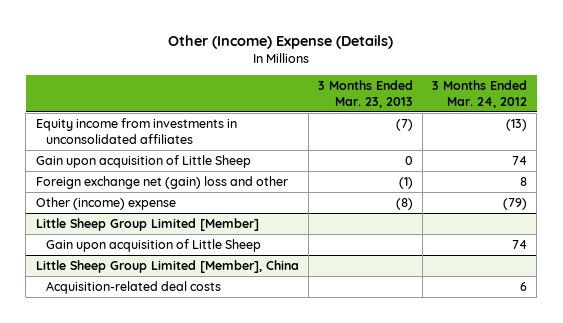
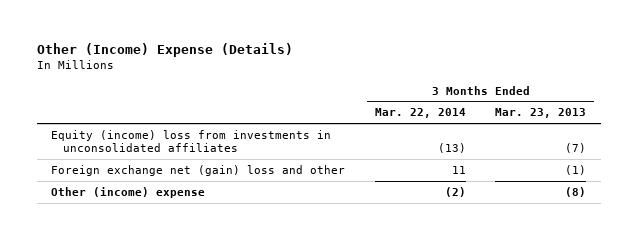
[432,80,528,108] 3 Months Ended Mar. 24, 2012 -> none
none -> [374,108,466,119] Mar. 22, 2014
[35,155,251,169] Gain upon acquisition of Little Sheep -> none
[35,118,237,144] Equity income from investments in unconsolidated affiliates -> [51,129,332,152] Equity (income) loss from investments in unconsolidated affiliates
[35,218,259,232] Little Sheep Group Limited [Member] -> none
[45,239,261,253] Gain upon acquisition of Little Sheep -> none
[35,260,299,274] Little Sheep Group Limited [Member], China -> none
[45,281,221,295] Acquisition-related deal costs -> none

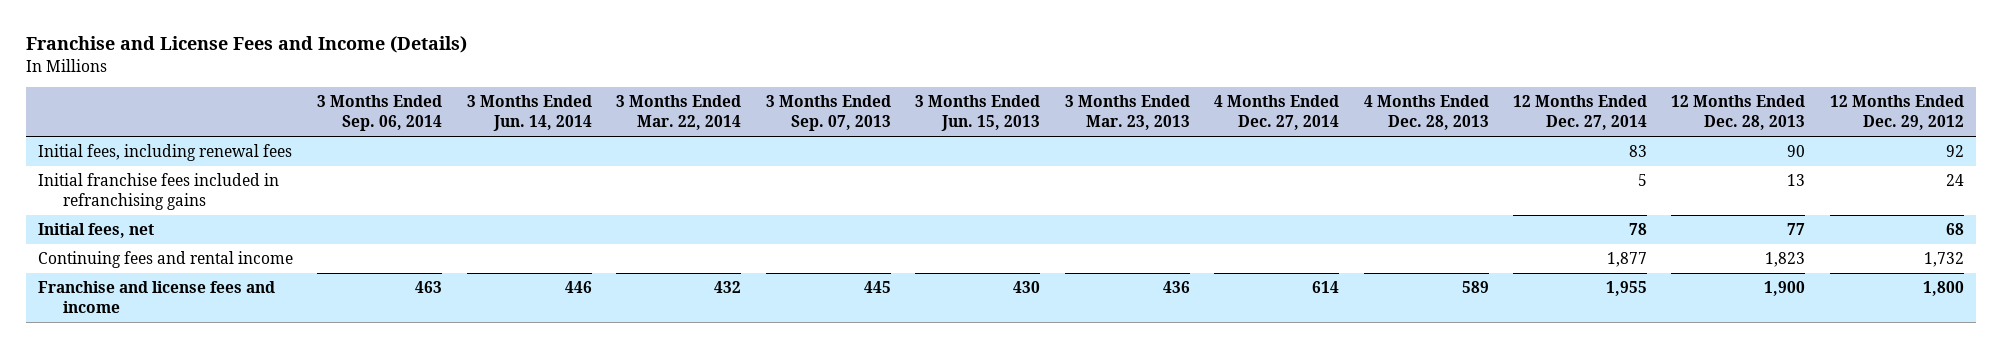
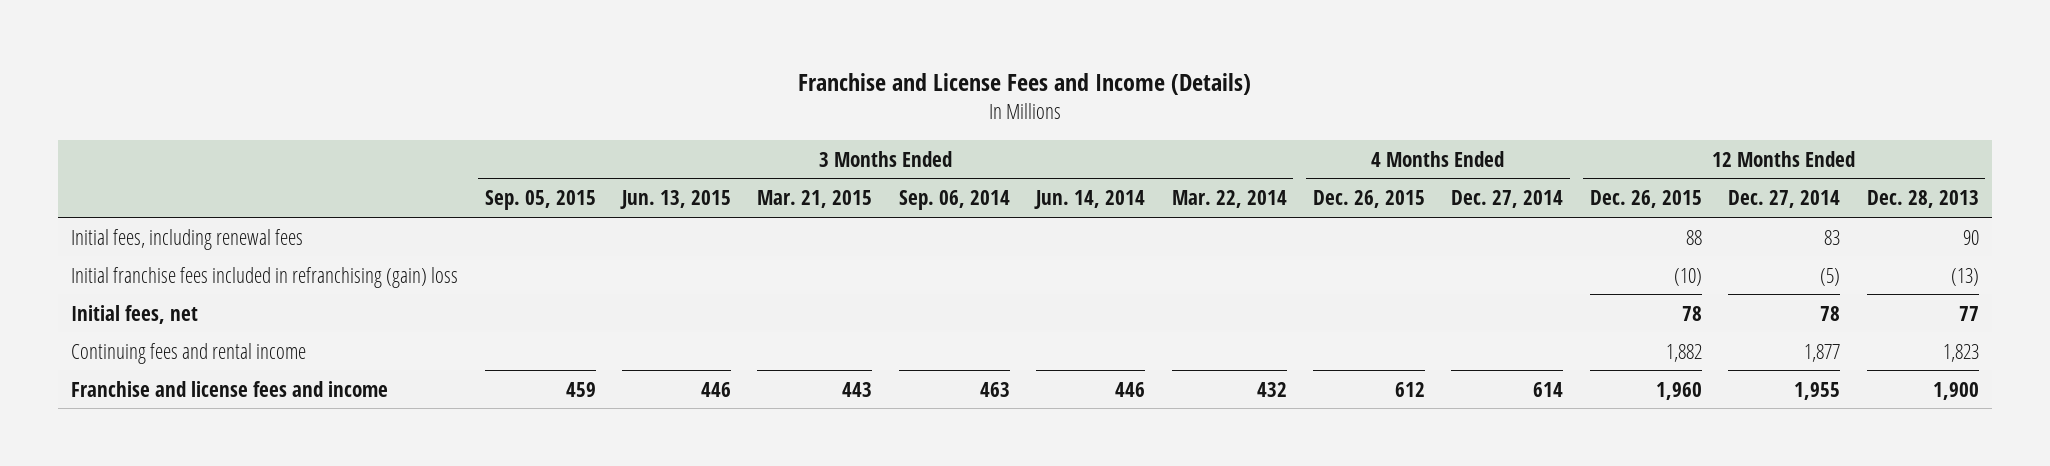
[765,95,891,132] 3 Months Ended Sep. 07, 2013 -> none
[915,95,1041,132] 3 Months Ended Jun. 15, 2013 -> none
[1064,95,1190,131] 3 Months Ended Mar. 23, 2013 -> none
[1363,95,1489,131] 4 Months Ended Dec. 28, 2013 -> none
[1829,95,1964,131] 12 Months Ended Dec. 29, 2012 -> none
none -> [484,190,596,211] Sep. 05, 2015
none -> [619,190,731,210] Jun. 13, 2015
none -> [757,190,873,209] Mar. 21, 2015
none -> [1312,190,1425,209] Dec. 26, 2015
none -> [1589,190,1702,209] Dec. 26, 2015
[38,173,280,211] Initial franchise fees included in refranchising gains -> [71,266,459,288] Initial franchise fees included in refranchising (gain) loss
[1637,174,1647,187] 5 -> [1820,267,1841,286] (5)
[1787,174,1806,187] 13 -> [1950,267,1979,286] (13)

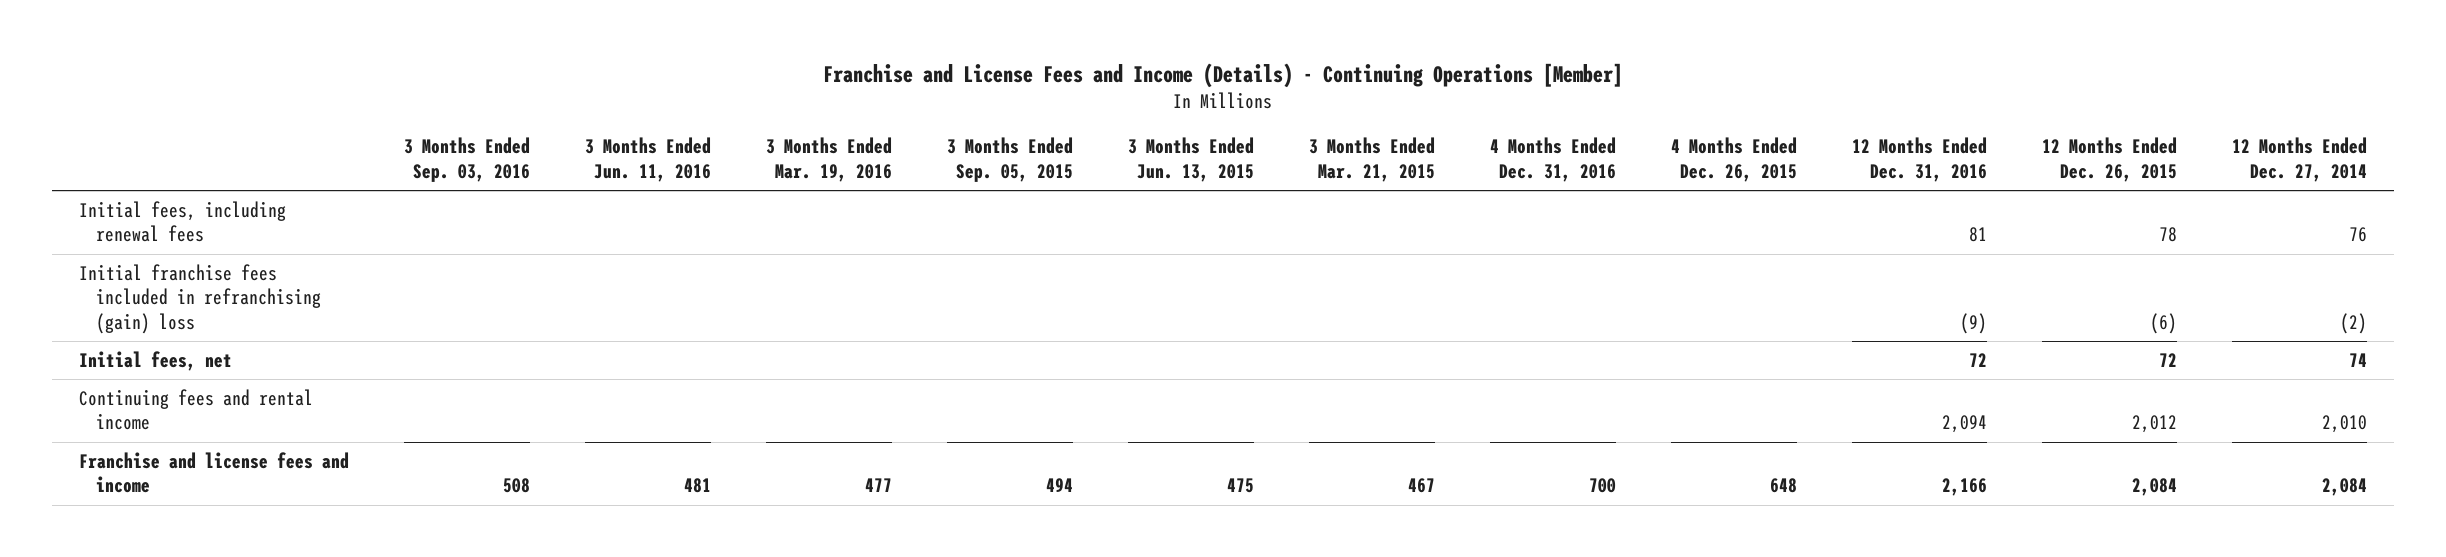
[797,72,1251,95] Franchise and License Fees and Income (Details) -> [822,62,1623,88] Franchise and License Fees and Income (Details) - Continuing Operations [Member]
[898,190,1010,211] Sep. 06, 2014 -> none
[1034,190,1146,210] Jun. 14, 2014 -> none
[1171,190,1287,209] Mar. 22, 2014 -> none
[1451,190,1564,209] Dec. 27, 2014 -> none
[1866,190,1979,209] Dec. 28, 2013 -> none
none -> [404,137,531,182] 3 Months Ended Sep. 03, 2016
none -> [585,137,712,182] 3 Months Ended Jun. 11, 2016
none -> [766,137,893,182] 3 Months Ended Mar. 19, 2016
none -> [1489,137,1616,182] 4 Months Ended Dec. 31, 2016
none -> [1851,137,1987,182] 12 Months Ended Dec. 31, 2016
[1685,229,1702,245] 88 -> [2158,227,2177,243] 78
[1824,229,1841,245] 83 -> [2348,227,2367,243] 76
[1673,267,1702,286] (10) -> [2149,313,2177,335] (6)
[1820,267,1841,286] (5) -> [2339,313,2367,335] (2)
[1681,305,1702,321] 78 -> [2158,352,2177,367] 72
[1820,305,1841,321] 78 -> [2348,352,2367,367] 74
[1665,343,1702,362] 1,882 -> [2131,415,2177,434] 2,012
[1804,343,1841,362] 1,877 -> [2321,415,2367,434] 2,010
[565,381,596,397] 459 -> [1045,478,1073,493] 494
[700,381,731,397] 446 -> [1226,478,1254,494] 475
[842,381,873,397] 443 -> [1407,478,1435,494] 467
[1394,381,1425,397] 612 -> [1769,478,1797,494] 648
[1655,381,1702,400] 1,960 -> [2131,478,2177,497] 2,084
[1794,381,1841,400] 1,955 -> [2321,478,2367,497] 2,084

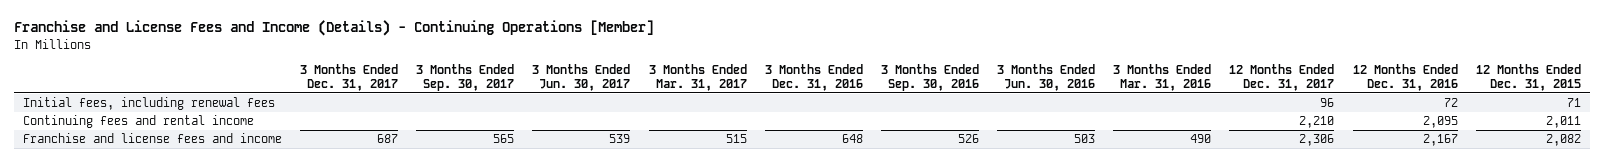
[404,137,531,182] 3 Months Ended Sep. 03, 2016 -> none
[585,137,712,182] 3 Months Ended Jun. 11, 2016 -> none
[766,137,893,182] 3 Months Ended Mar. 19, 2016 -> none
[946,137,1073,182] 3 Months Ended Sep. 05, 2015 -> none
[1127,137,1254,182] 3 Months Ended Jun. 13, 2015 -> none
[1308,137,1435,182] 3 Months Ended Mar. 21, 2015 -> none
[1489,137,1616,182] 4 Months Ended Dec. 31, 2016 -> none
[1670,137,1797,182] 4 Months Ended Dec. 26, 2015 -> none
[2041,137,2177,182] 12 Months Ended Dec. 26, 2015 -> none
[2231,137,2367,182] 12 Months Ended Dec. 27, 2014 -> none
none -> [300,63,399,92] 3 Months Ended Dec. 31, 2017
none -> [416,63,515,92] 3 Months Ended Sep. 30, 2017
none -> [532,63,631,92] 3 Months Ended Jun. 30, 2017
none -> [648,63,747,92] 3 Months Ended Mar. 31, 2017
none -> [764,63,863,92] 3 Months Ended Dec. 31, 2016
none -> [880,63,979,92] 3 Months Ended Sep. 30, 2016
none -> [997,63,1096,92] 3 Months Ended Jun. 30, 2016
none -> [1113,63,1212,92] 3 Months Ended Mar. 31, 2016
none -> [1229,63,1335,92] 12 Months Ended Dec. 31, 2017
none -> [1475,63,1581,92] 12 Months Ended Dec. 31, 2015
[79,263,321,335] Initial franchise fees included in refranchising (gain) loss -> none
[79,350,233,371] Initial fees, net -> none
[1968,227,1987,243] 81 -> [1443,97,1458,107] 72
[1941,415,1987,434] 2,094 -> [1422,115,1458,128] 2,095
[1941,478,1987,497] 2,166 -> [1422,133,1458,146] 2,167

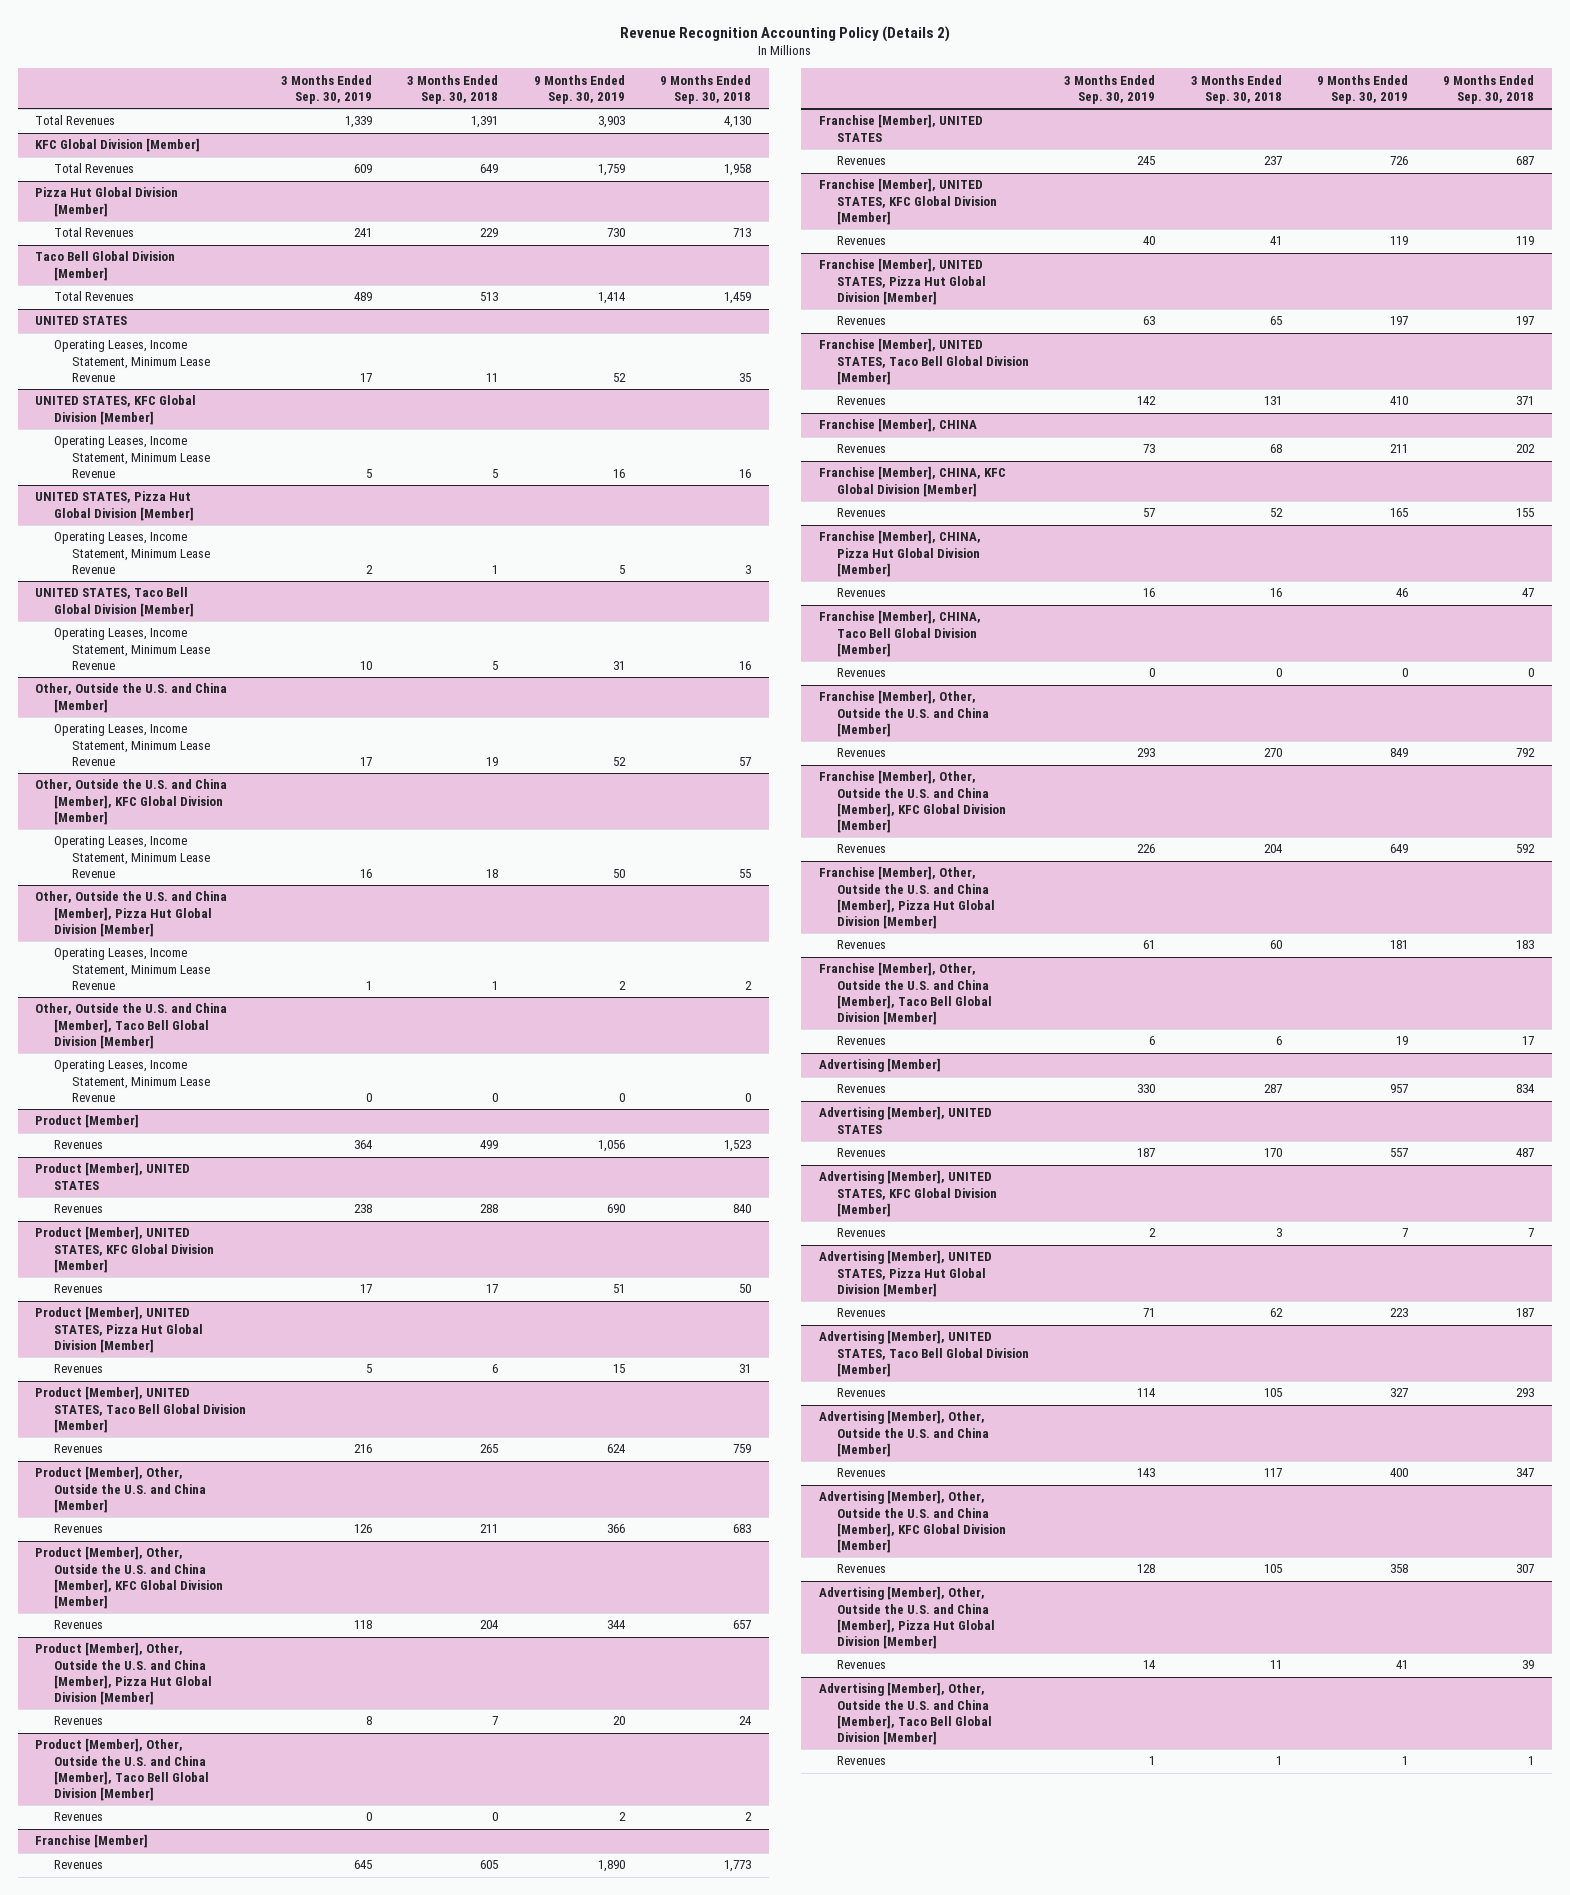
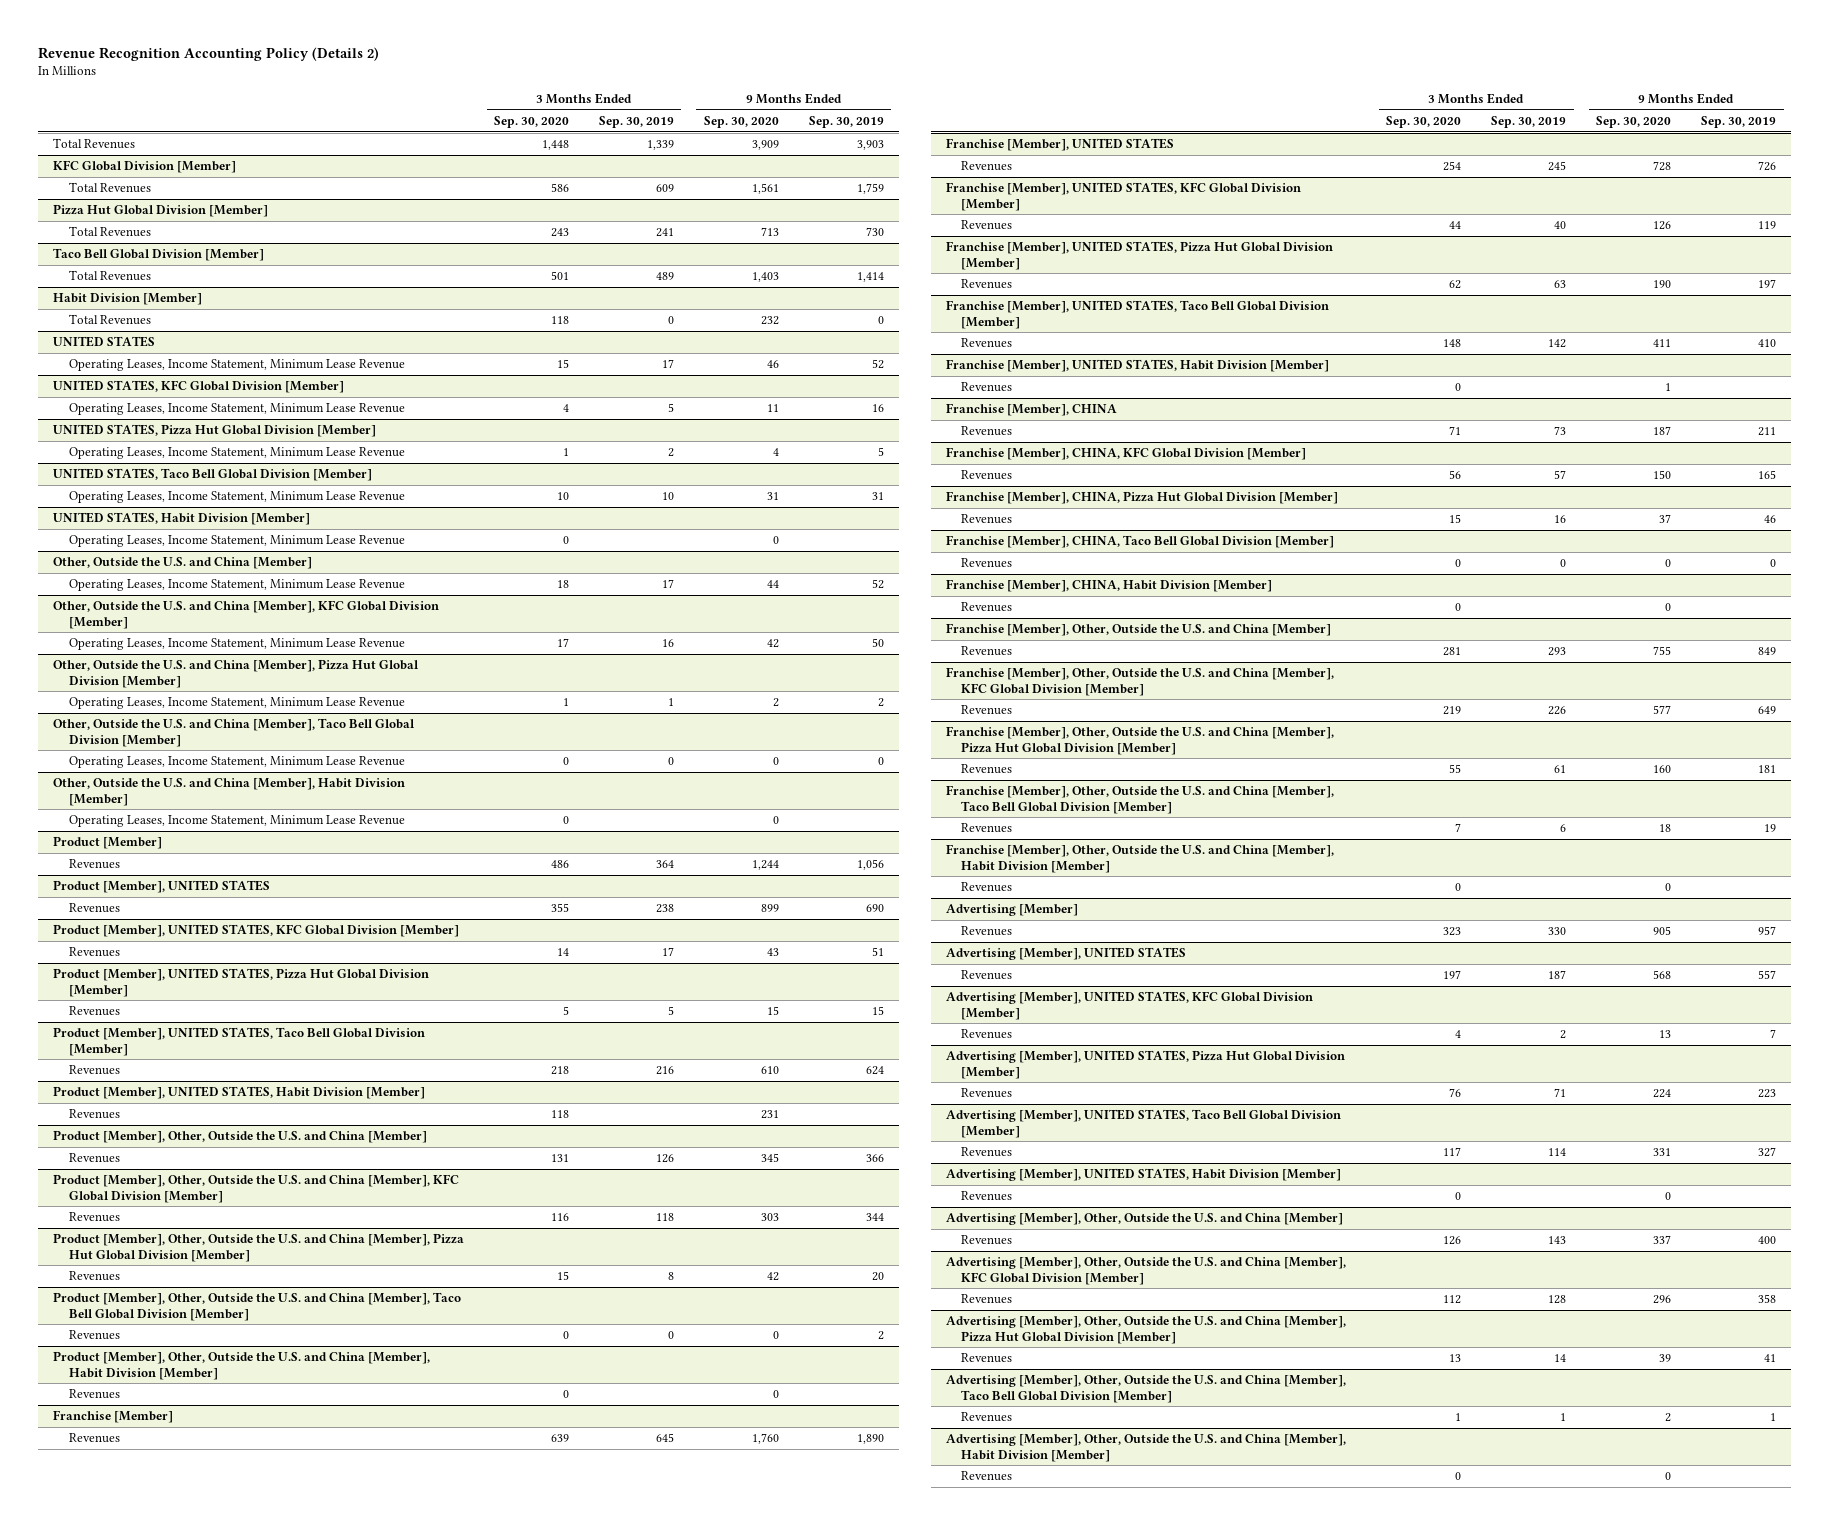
[407,74,499,104] 3 Months Ended Sep. 30, 2018 -> none
[659,74,751,104] 9 Months Ended Sep. 30, 2018 -> none
none -> [494,115,570,128] Sep. 30, 2020
none -> [703,115,779,128] Sep. 30, 2020
none -> [53,293,203,306] Habit Division [Member]
none -> [68,314,151,326] Total Revenues
none -> [53,512,311,526] UNITED STATES, Habit Division [Member]
none -> [68,535,405,548] Operating Leases, Income Statement, Minimum Lease Revenue
none -> [53,778,406,806] Other, Outside the U.S. and China [Member], Habit Division [Member]
none -> [68,815,405,828] Operating Leases, Income Statement, Minimum Lease Revenue
none -> [53,1086,426,1100] Product [Member], UNITED STATES, Habit Division [Member]
none -> [68,1109,120,1120] Revenues
none -> [53,1351,431,1380] Product [Member], Other, Outside the U.S. and China [Member], Habit Division [Member]
none -> [68,1389,120,1400] Revenues
none -> [945,359,1329,373] Franchise [Member], UNITED STATES, Habit Division [Member]
none -> [961,382,1013,393] Revenues
none -> [945,579,1272,593] Franchise [Member], CHINA, Habit Division [Member]
none -> [961,602,1013,613] Revenues
none -> [945,844,1334,873] Franchise [Member], Other, Outside the U.S. and China [Member], Habit Division [Member]
none -> [961,882,1013,893] Revenues
none -> [945,1168,1341,1182] Advertising [Member], UNITED STATES, Habit Division [Member]
none -> [961,1191,1013,1202] Revenues
none -> [945,1434,1346,1462] Advertising [Member], Other, Outside the U.S. and China [Member], Habit Division [Member]
none -> [961,1471,1013,1482] Revenues

